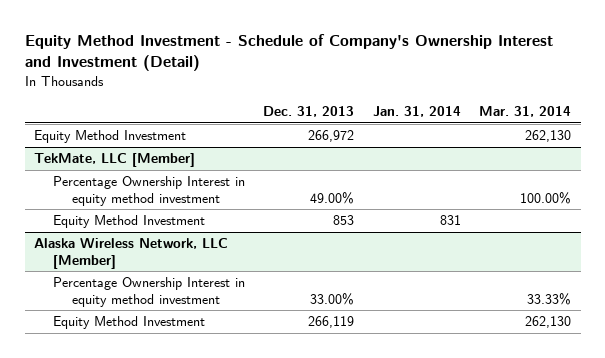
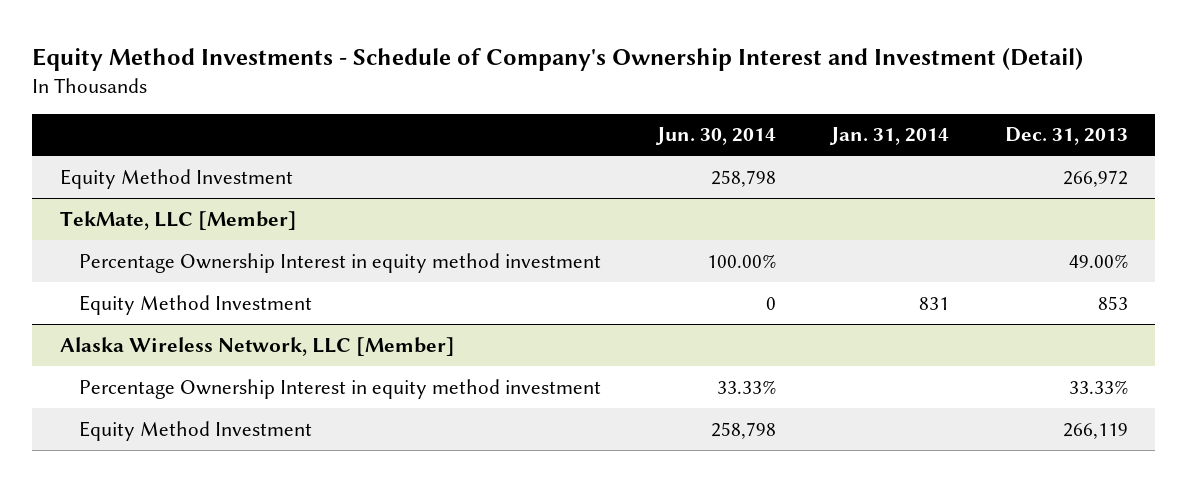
[24,33,553,72] Equity Method Investment - Schedule of Company's Ownership Interest and Investment (Detail) -> [32,47,1084,71] Equity Method Investments - Schedule of Company's Ownership Interest and Investment (Detail)
[479,106,572,118] Mar. 31, 2014 -> none
none -> [654,127,776,146] Jun. 30, 2014
[310,292,355,305] 33.00% -> [1068,379,1128,394] 33.33%

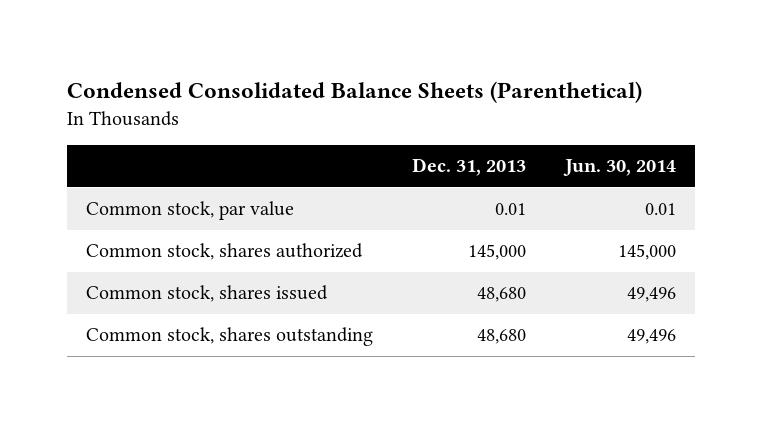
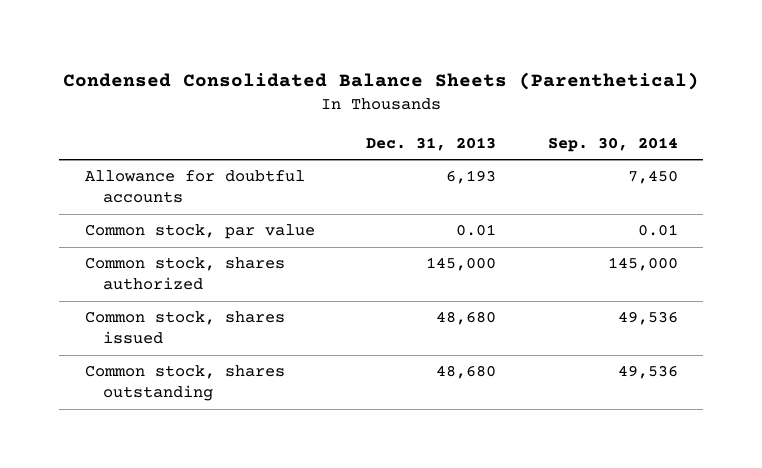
[562,159,676,177] Jun. 30, 2014 -> none
none -> [547,136,678,152] Sep. 30, 2014
none -> [84,170,305,203] Allowance for doubtful accounts

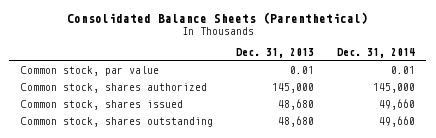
[63,71,700,90] Condensed Consolidated Balance Sheets (Parenthetical) -> [66,11,368,24] Consolidated Balance Sheets (Parenthetical)
[547,136,678,152] Sep. 30, 2014 -> none
none -> [336,47,415,58] Dec. 31, 2014
[84,170,305,203] Allowance for doubtful accounts -> none

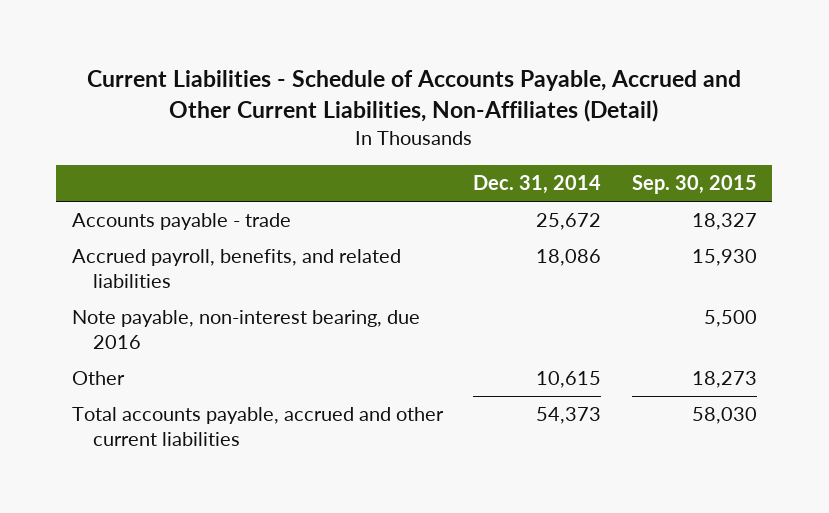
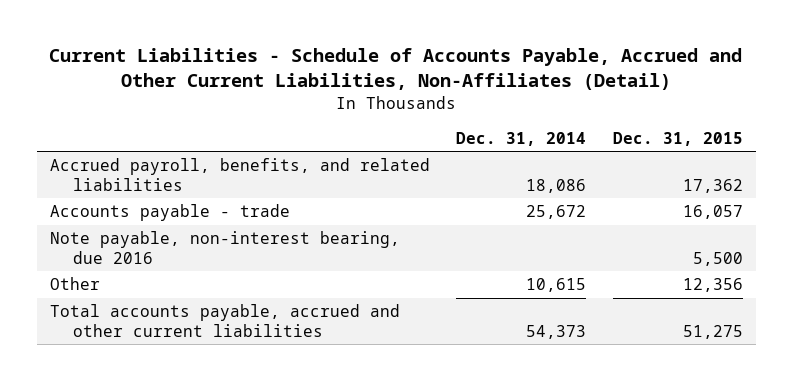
[632,175,758,195] Sep. 30, 2015 -> none
none -> [612,131,743,146] Dec. 31, 2015
[71,213,291,231] Accounts payable - trade -> [50,204,291,222] Accounts payable - trade

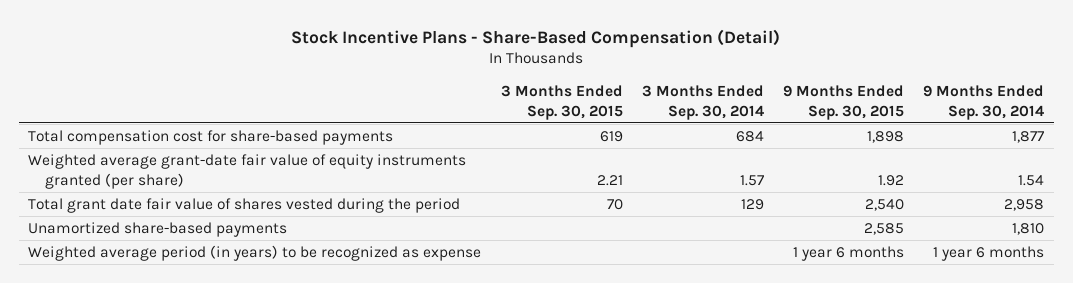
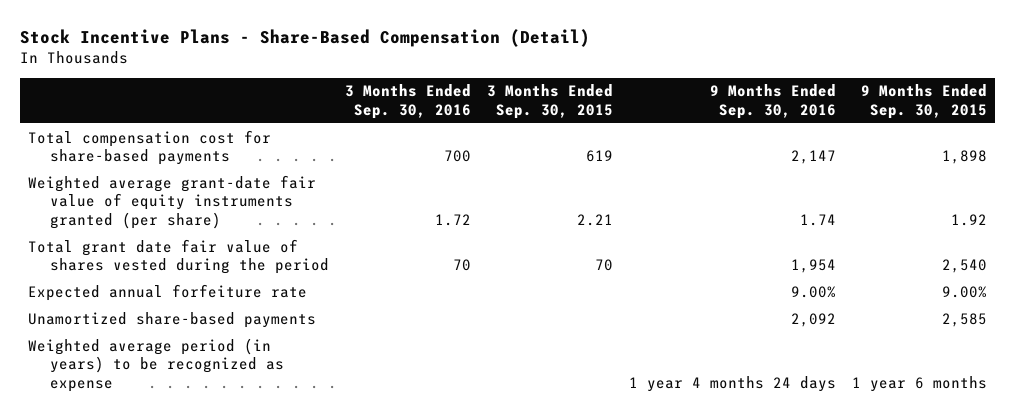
[641,84,764,120] 3 Months Ended Sep. 30, 2014 -> none
[923,84,1045,120] 9 Months Ended Sep. 30, 2014 -> none
none -> [344,84,471,119] 3 Months Ended Sep. 30, 2016
none -> [709,84,836,119] 9 Months Ended Sep. 30, 2016
none -> [27,283,307,301] Expected annual forfeiture rate

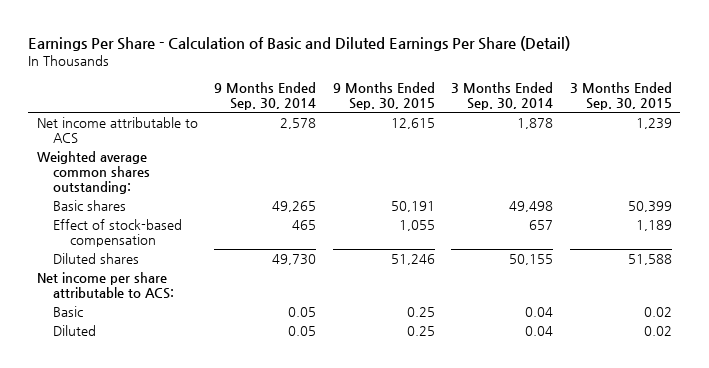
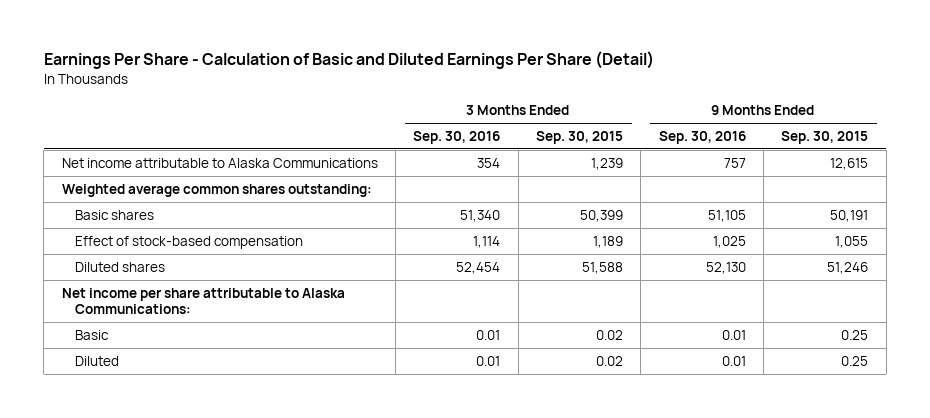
[214,82,317,111] 9 Months Ended Sep. 30, 2014 -> none
[451,82,554,111] 3 Months Ended Sep. 30, 2014 -> none
none -> [413,130,501,144] Sep. 30, 2016
none -> [658,130,746,144] Sep. 30, 2016
[36,116,198,143] Net income attributable to ACS -> [61,157,378,168] Net income attributable to Alaska Communications
[36,271,175,299] Net income per share attributable to ACS: -> [61,287,345,315] Net income per share attributable to Alaska Communications:

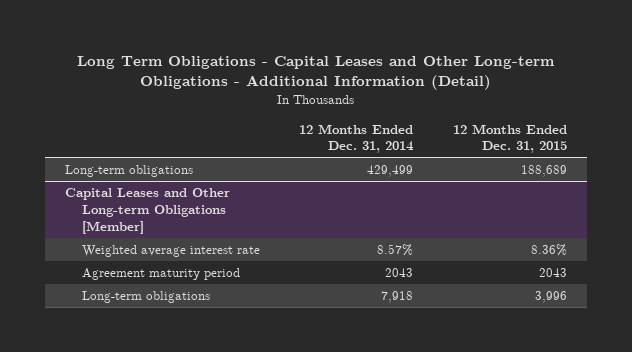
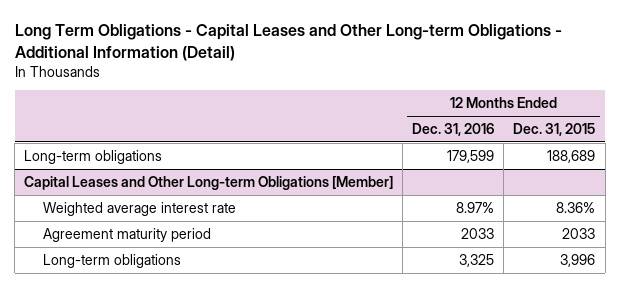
[299,123,415,154] 12 Months Ended Dec. 31, 2014 -> none
none -> [412,122,495,136] Dec. 31, 2016
[538,268,567,278] 2043 -> [562,227,596,239] 2033

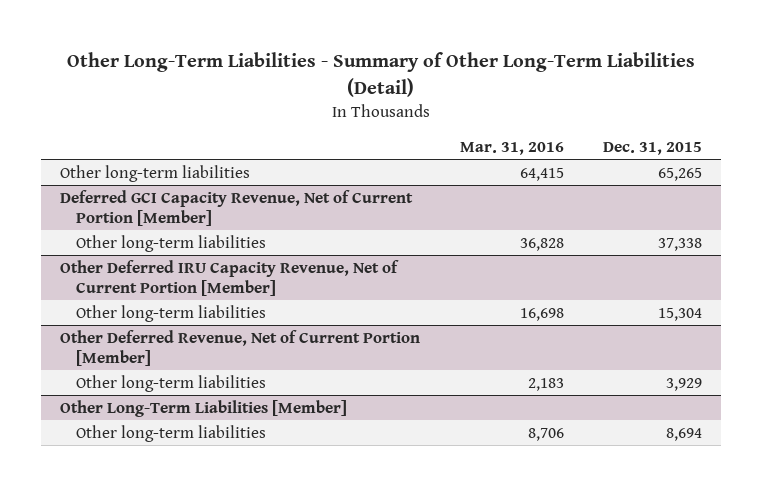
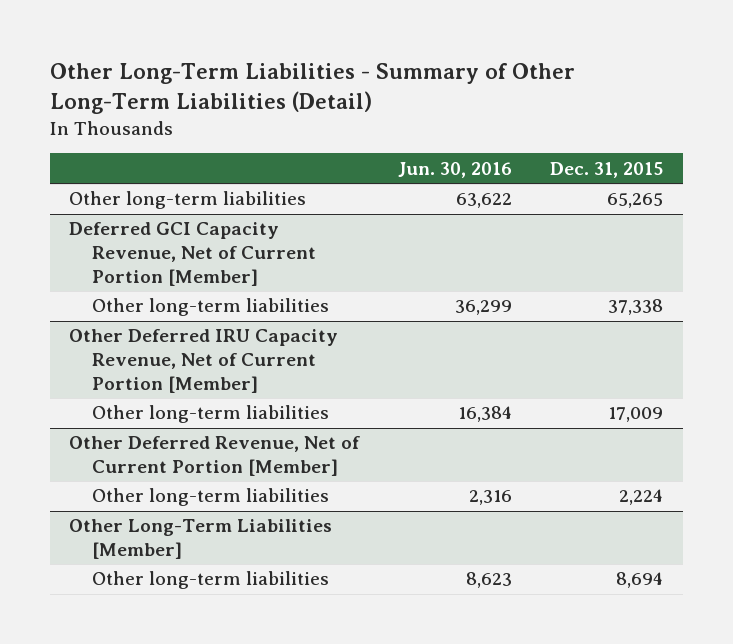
[459,142,564,156] Mar. 31, 2016 -> none
none -> [397,161,512,178] Jun. 30, 2016
[657,307,702,321] 15,304 -> [608,407,664,423] 17,009
[665,377,702,391] 3,929 -> [619,489,664,506] 2,224

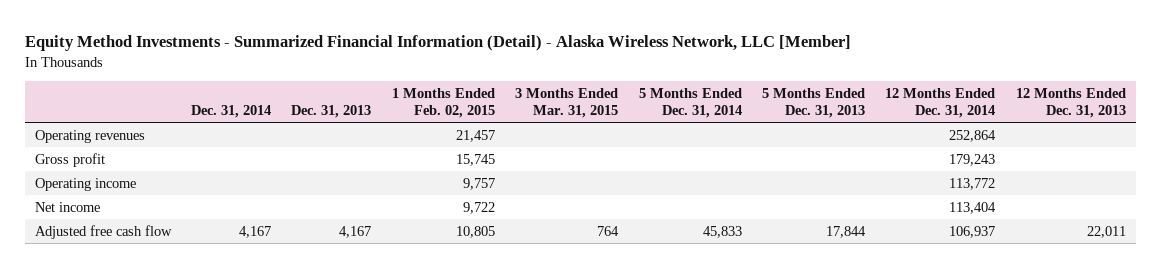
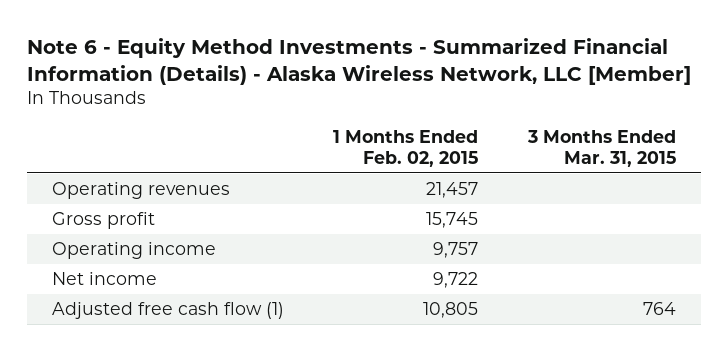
[24,35,851,52] Equity Method Investments - Summarized Financial Information (Detail) - Alaska Wireless Network, LLC [Member] -> [26,37,691,85] Note 6 - Equity Method Investments - Summarized Financial Information (Details) - Alaska Wireless Network, LLC [Member]
[191,104,272,118] Dec. 31, 2014 -> none
[291,104,372,118] Dec. 31, 2013 -> none
[638,87,742,118] 5 Months Ended Dec. 31, 2014 -> none
[761,87,865,118] 5 Months Ended Dec. 31, 2013 -> none
[885,87,996,118] 12 Months Ended Dec. 31, 2014 -> none
[1015,87,1126,118] 12 Months Ended Dec. 31, 2013 -> none
[34,224,172,239] Adjusted free cash flow -> [51,302,284,320] Adjusted free cash flow (1)

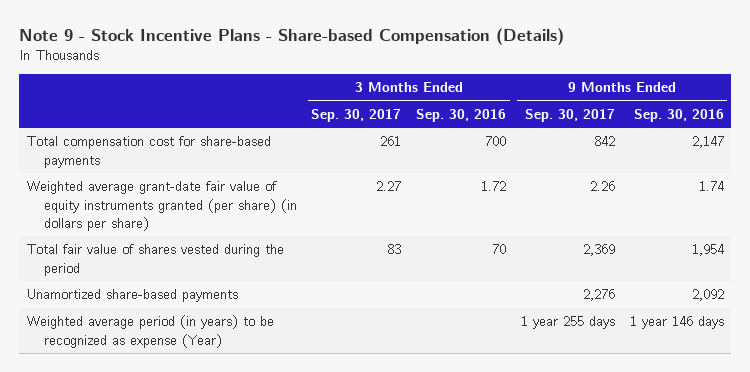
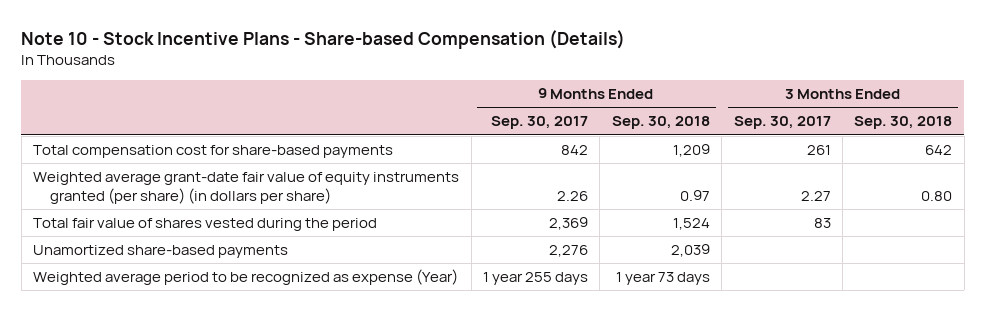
[18,27,564,45] Note 9 - Stock Incentive Plans - Share-based Compensation (Details) -> [21,29,626,49] Note 10 - Stock Incentive Plans - Share-based Compensation (Details)
[416,108,507,122] Sep. 30, 2016 -> none
[633,108,724,122] Sep. 30, 2016 -> none
none -> [611,116,710,130] Sep. 30, 2018
none -> [854,116,953,130] Sep. 30, 2018
[26,315,275,348] Weighted average period (in years) to be recognized as expense (Year) -> [33,269,459,286] Weighted average period to be recognized as expense (Year)

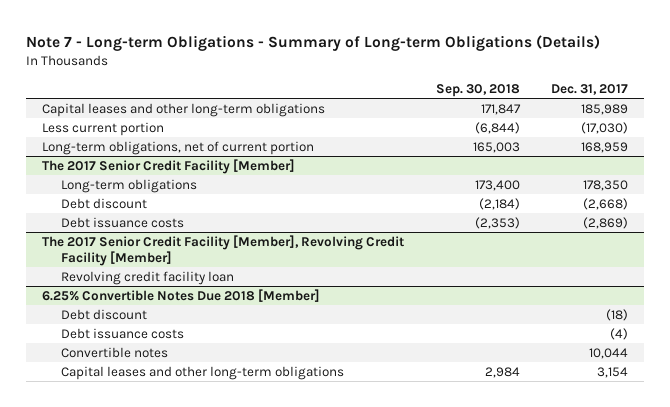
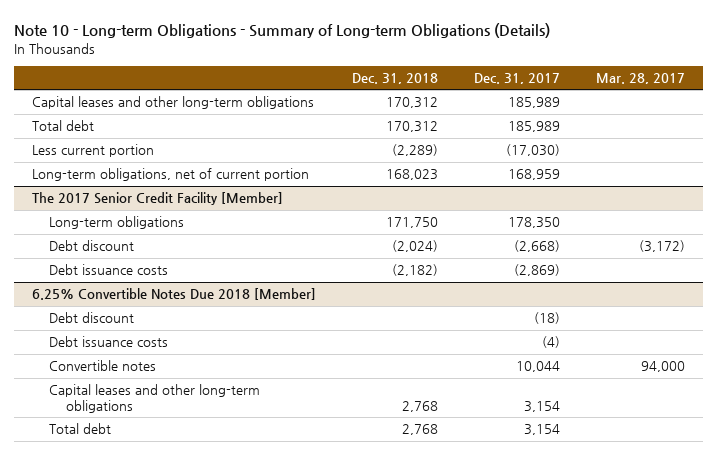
[25,35,600,52] Note 7 - Long-term Obligations - Summary of Long-term Obligations (Details) -> [14,22,551,38] Note 10 - Long-term Obligations - Summary of Long-term Obligations (Details)
[435,84,520,98] Sep. 30, 2018 -> none
none -> [352,73,439,85] Dec. 31, 2018
none -> [596,73,686,85] Mar. 28, 2017
none -> [32,120,95,132] Total debt
[41,234,404,266] The 2017 Senior Credit Facility [Member], Revolving Credit Facility [Member] -> none
[61,270,235,285] Revolving credit facility loan -> none
none -> [49,423,112,435] Total debt

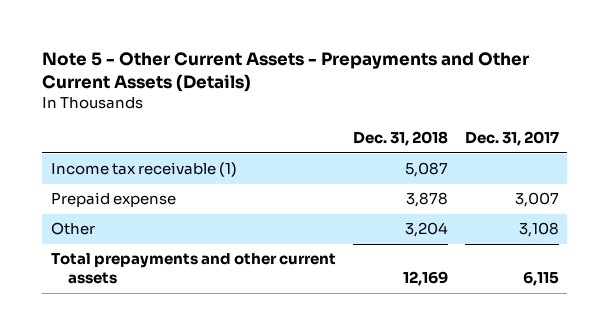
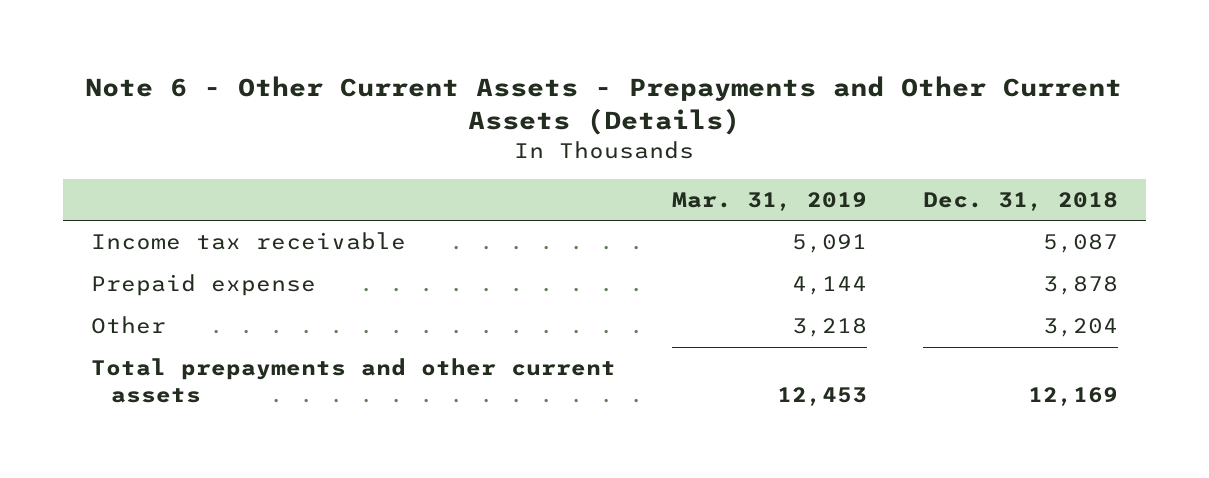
[42,52,530,93] Note 5 - Other Current Assets - Prepayments and Other Current Assets (Details) -> [85,75,1123,135] Note 6 - Other Current Assets - Prepayments and Other Current Assets (Details)
[464,131,559,147] Dec. 31, 2017 -> none
none -> [671,191,867,211] Mar. 31, 2019
[50,162,237,178] Income tax receivable (1) -> [90,232,406,251] Income tax receivable

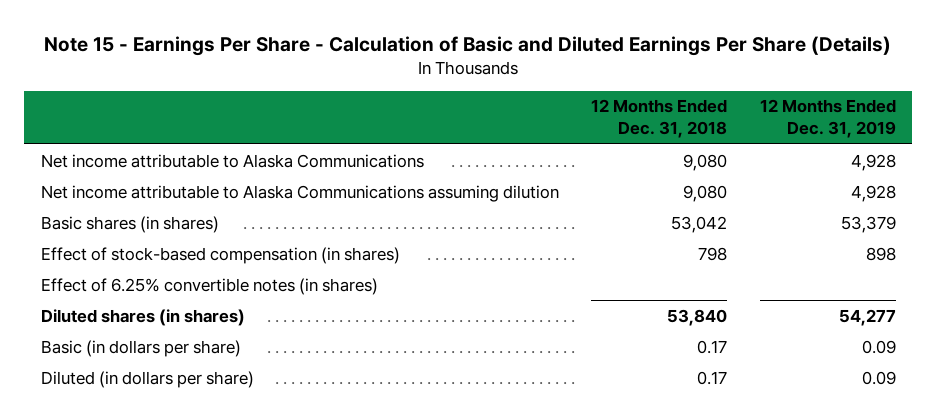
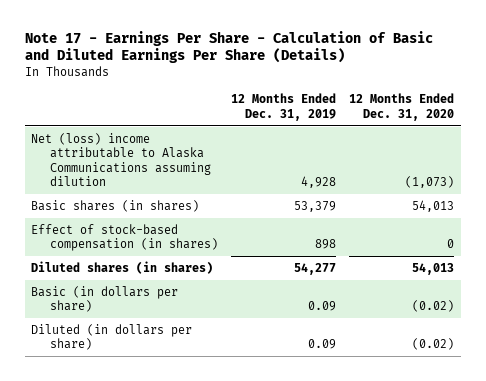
[44,35,892,56] Note 15 - Earnings Per Share - Calculation of Basic and Diluted Earnings Per Share (Details) -> [24,30,433,64] Note 17 - Earnings Per Share - Calculation of Basic and Diluted Earnings Per Share (Details)
[591,99,728,139] 12 Months Ended Dec. 31, 2018 -> none
none -> [349,93,455,121] 12 Months Ended Dec. 31, 2020
[40,184,559,202] Net income attributable to Alaska Communications assuming dilution -> none
[40,153,424,168] Net income attributable to Alaska Communications -> [31,132,211,186] Net (loss) income attributable to Alaska Communications assuming dilution
[40,277,378,295] Effect of 6.25% convertible notes (in shares) -> none

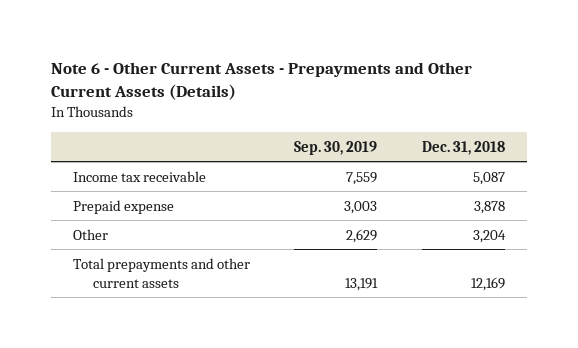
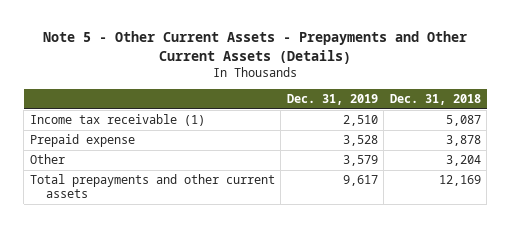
[51,62,473,101] Note 6 - Other Current Assets - Prepayments and Other Current Assets (Details) -> [43,31,468,64] Note 5 - Other Current Assets - Prepayments and Other Current Assets (Details)
[294,140,378,155] Sep. 30, 2019 -> none
none -> [286,94,378,106] Dec. 31, 2019
[73,170,207,182] Income tax receivable -> [29,114,205,127] Income tax receivable (1)

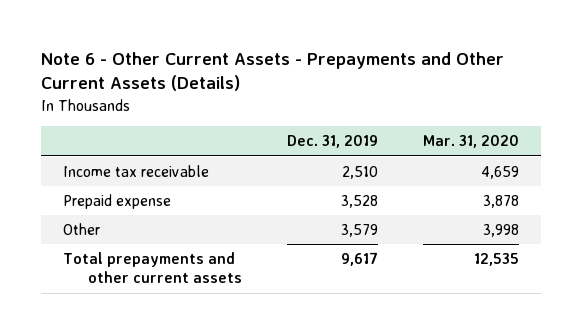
[43,31,468,64] Note 5 - Other Current Assets - Prepayments and Other Current Assets (Details) -> [41,52,505,92] Note 6 - Other Current Assets - Prepayments and Other Current Assets (Details)
[389,94,481,106] Dec. 31, 2018 -> none
none -> [422,135,519,149] Mar. 31, 2020
[29,114,205,127] Income tax receivable (1) -> [63,165,210,178] Income tax receivable

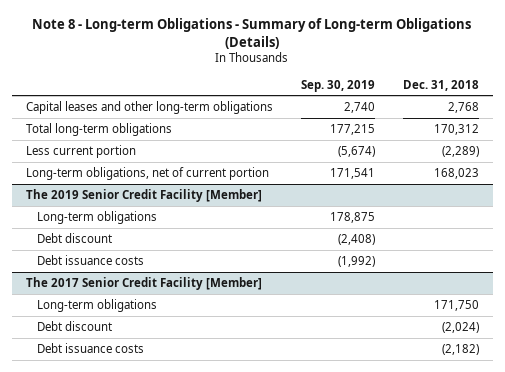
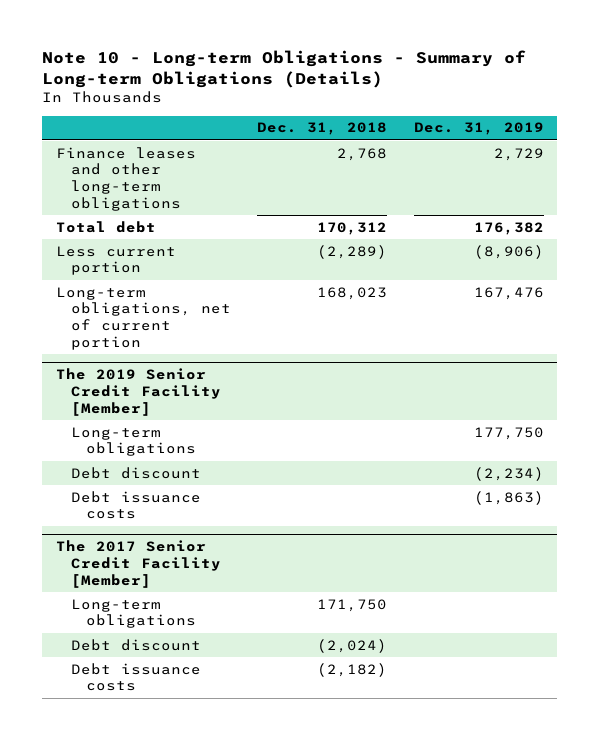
[32,18,472,49] Note 8 - Long-term Obligations - Summary of Long-term Obligations (Details) -> [42,50,527,89] Note 10 - Long-term Obligations - Summary of Long-term Obligations (Details)
[300,79,375,92] Sep. 30, 2019 -> none
none -> [413,122,544,136] Dec. 31, 2019
[25,101,273,115] Capital leases and other long-term obligations -> [55,146,196,212] Finance leases and other long-term obligations
[25,123,172,137] Total long-term obligations -> [55,220,156,233] Total debt

